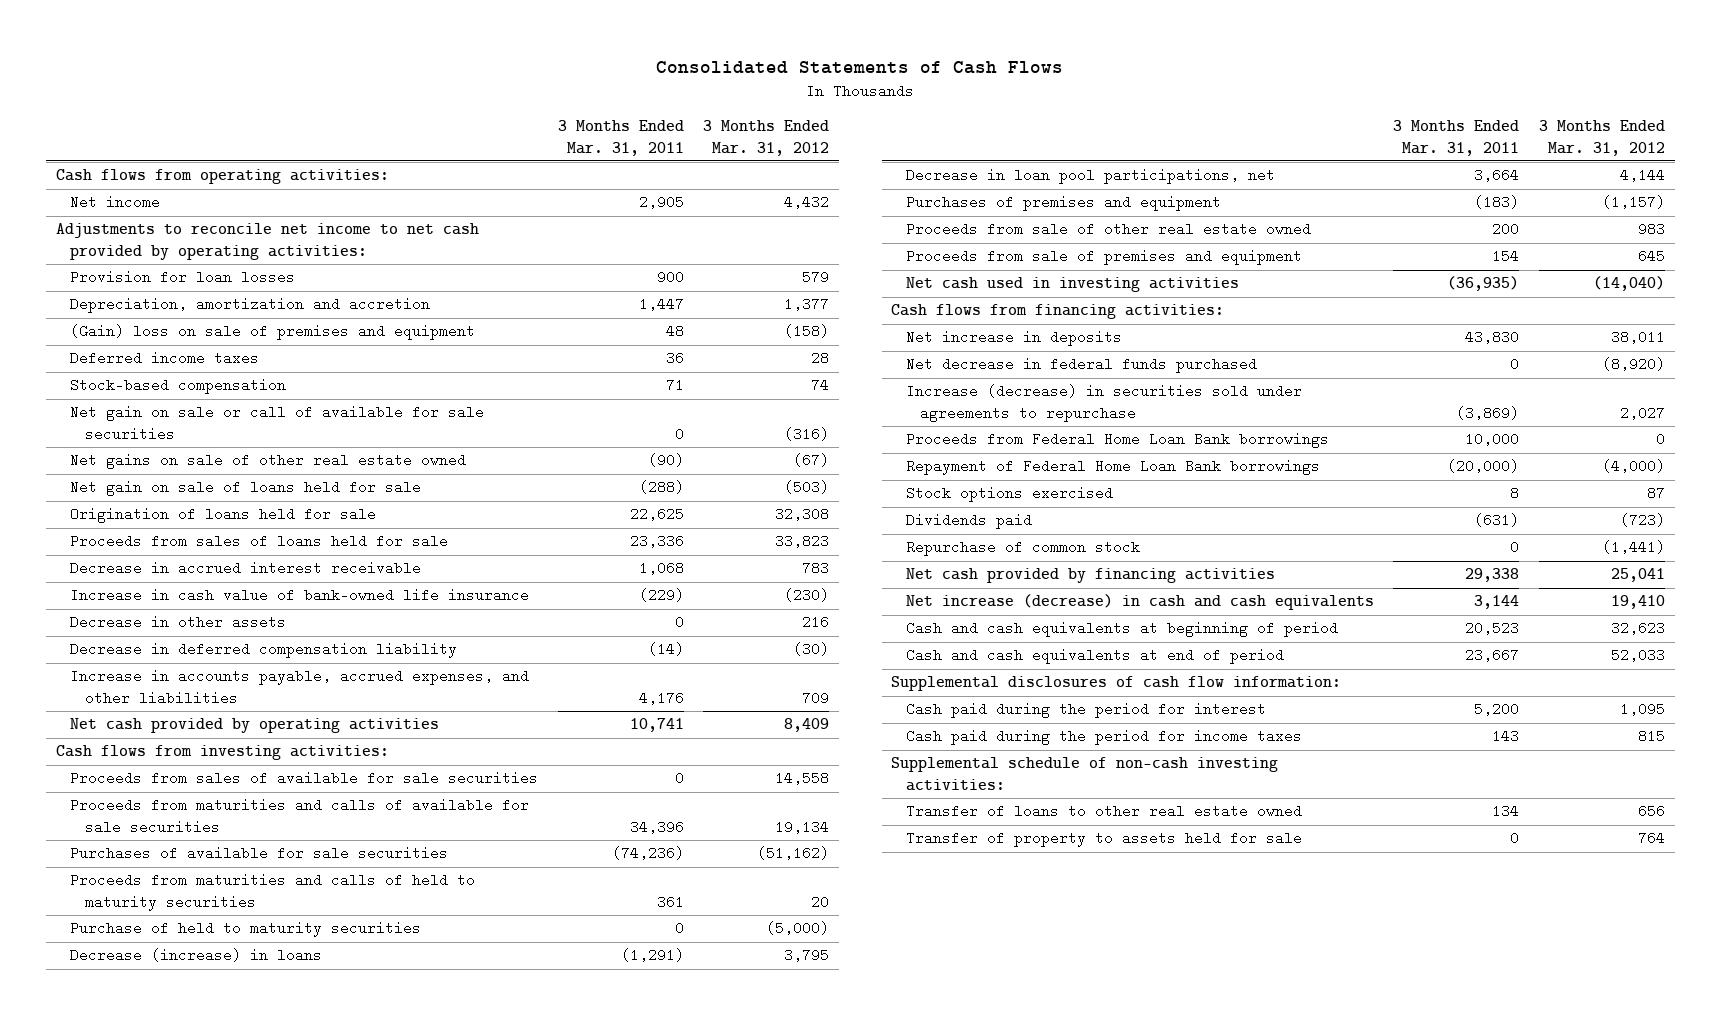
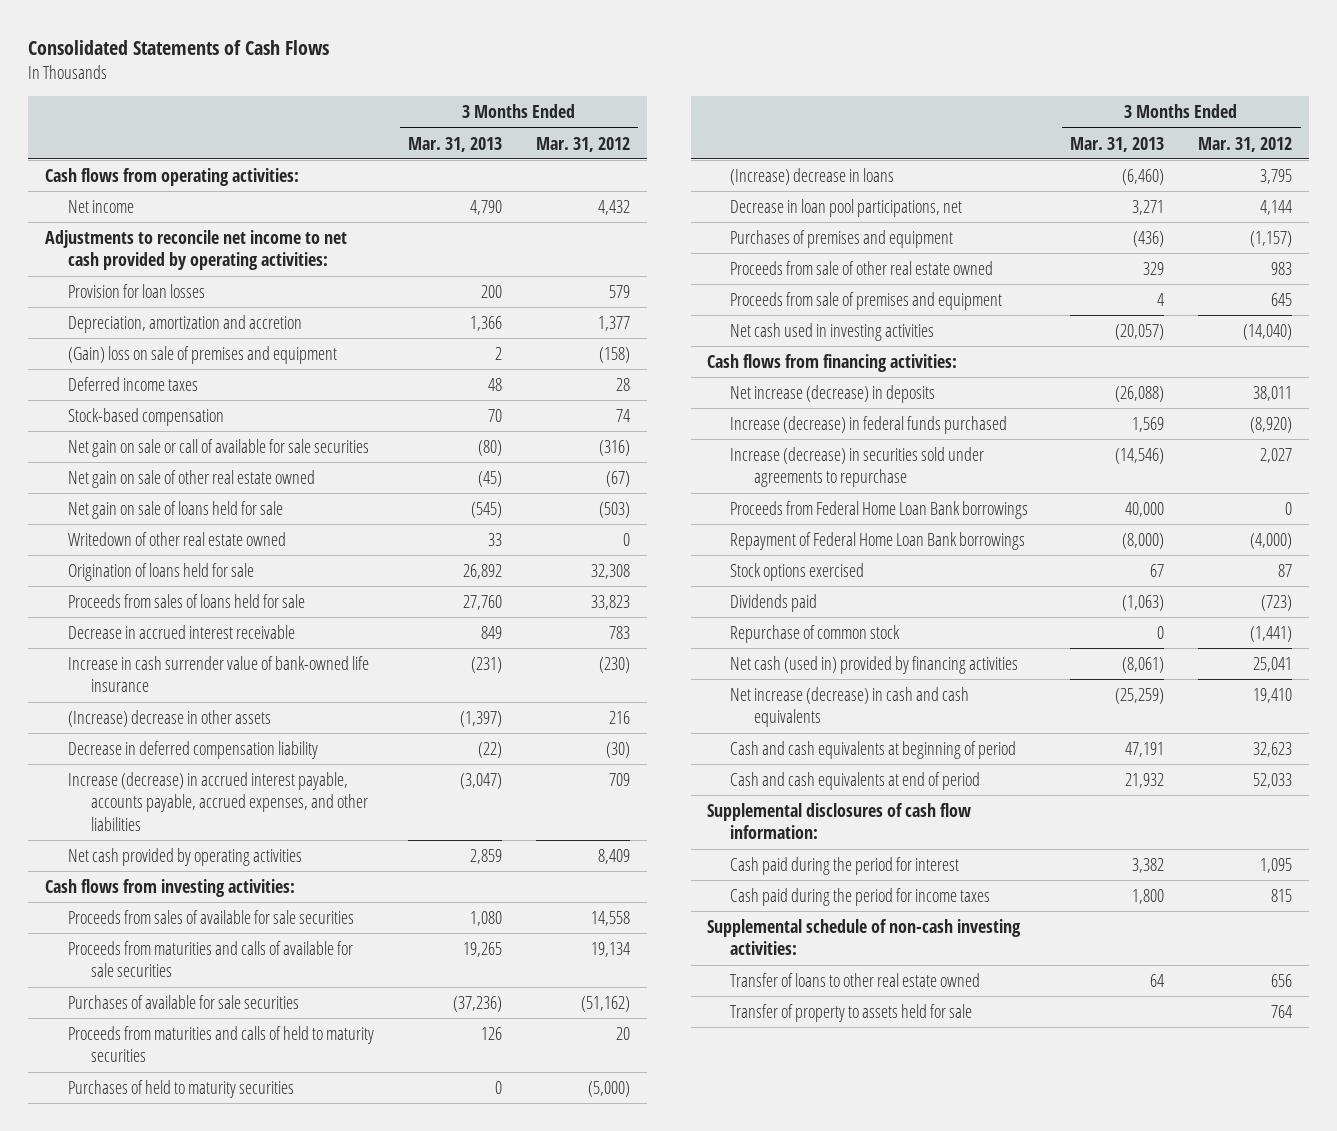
[557,120,684,156] 3 Months Ended Mar. 31, 2011 -> none
none -> [407,136,502,152] Mar. 31, 2013
[70,453,467,470] Net gains on sale of other real estate owned -> [68,469,316,488] Net gain on sale of other real estate owned
none -> [68,531,287,546] Writedown of other real estate owned
[70,588,530,603] Increase in cash value of bank-owned life insurance -> [68,655,370,693] Increase in cash surrender value of bank-owned life insurance
[70,615,287,630] Decrease in other assets -> [68,709,272,727] (Increase) decrease in other assets
[70,669,530,705] Increase in accounts payable, accrued expenses, and other liabilities -> [68,771,369,831] Increase (decrease) in accrued interest payable, accounts payable, accrued expenses, and other liabilities
[70,921,422,938] Purchase of held to maturity securities -> [68,1079,295,1098] Purchases of held to maturity securities
[70,948,323,963] Decrease (increase) in loans -> [730,167,895,185] (Increase) decrease in loans
[905,330,1122,347] Net increase in deposits -> [730,384,936,403] Net increase (decrease) in deposits
[905,357,1257,374] Net decrease in federal funds purchased -> [730,415,1008,434] Increase (decrease) in federal funds purchased
[905,568,1275,584] Net cash provided by financing activities -> [730,655,1019,674] Net cash (used in) provided by financing activities

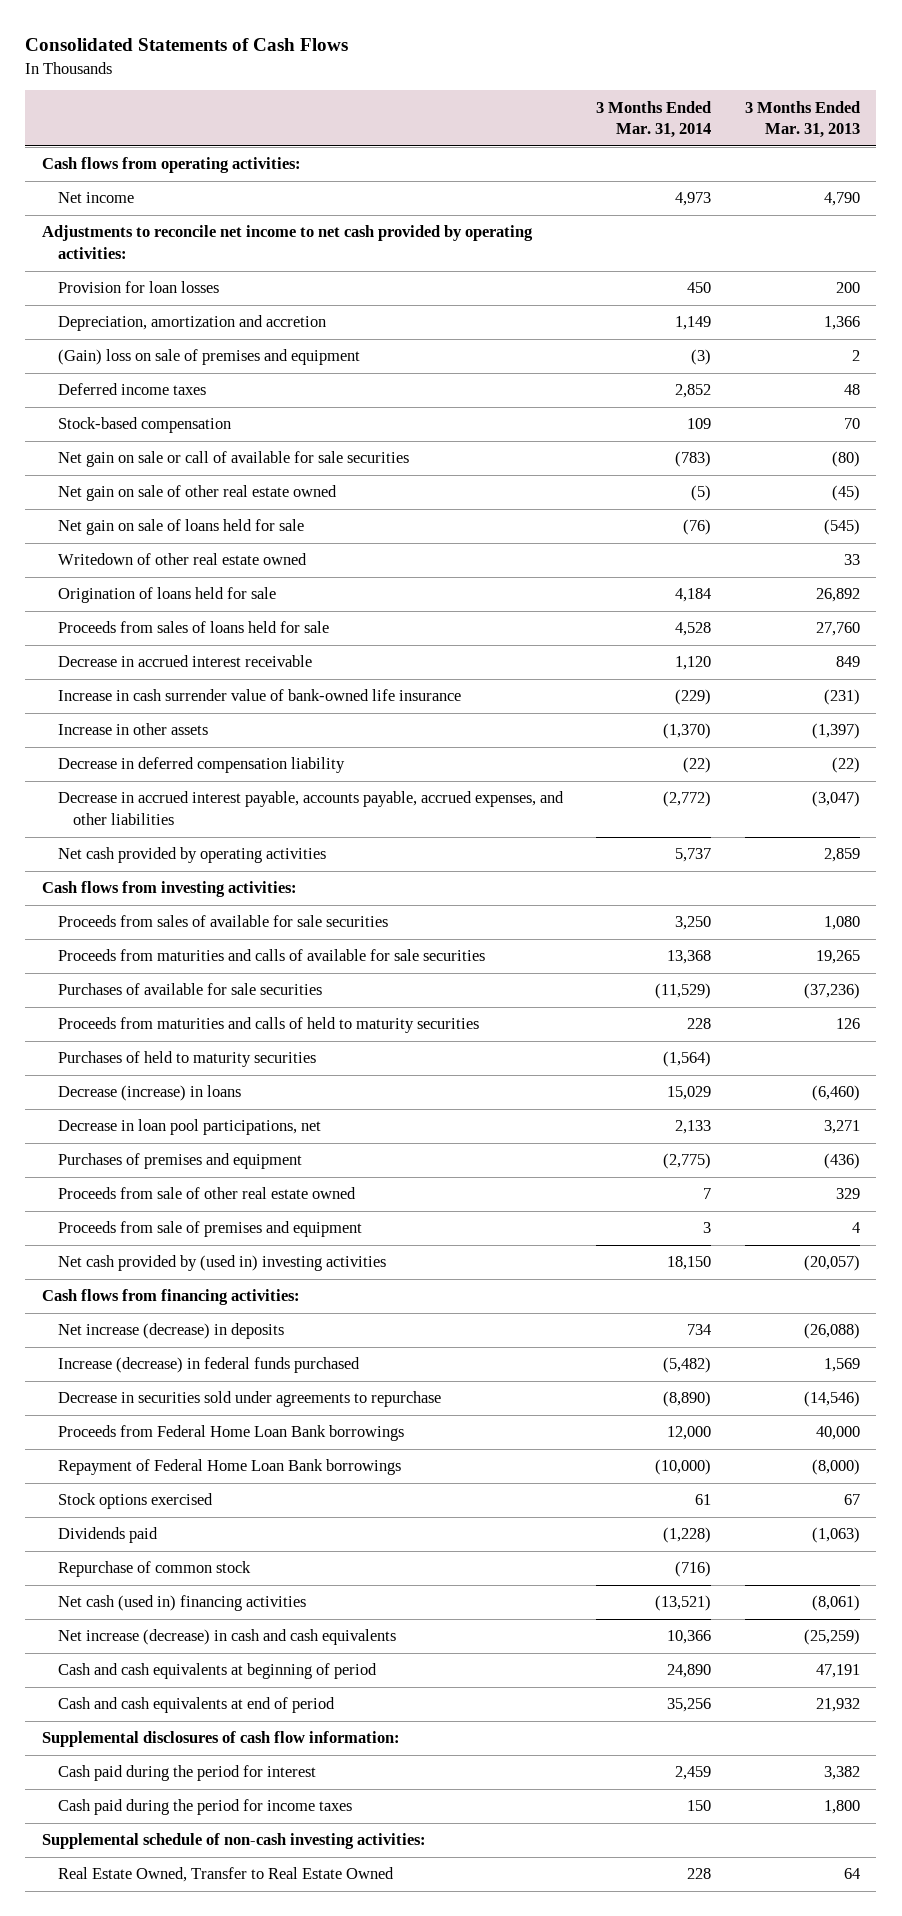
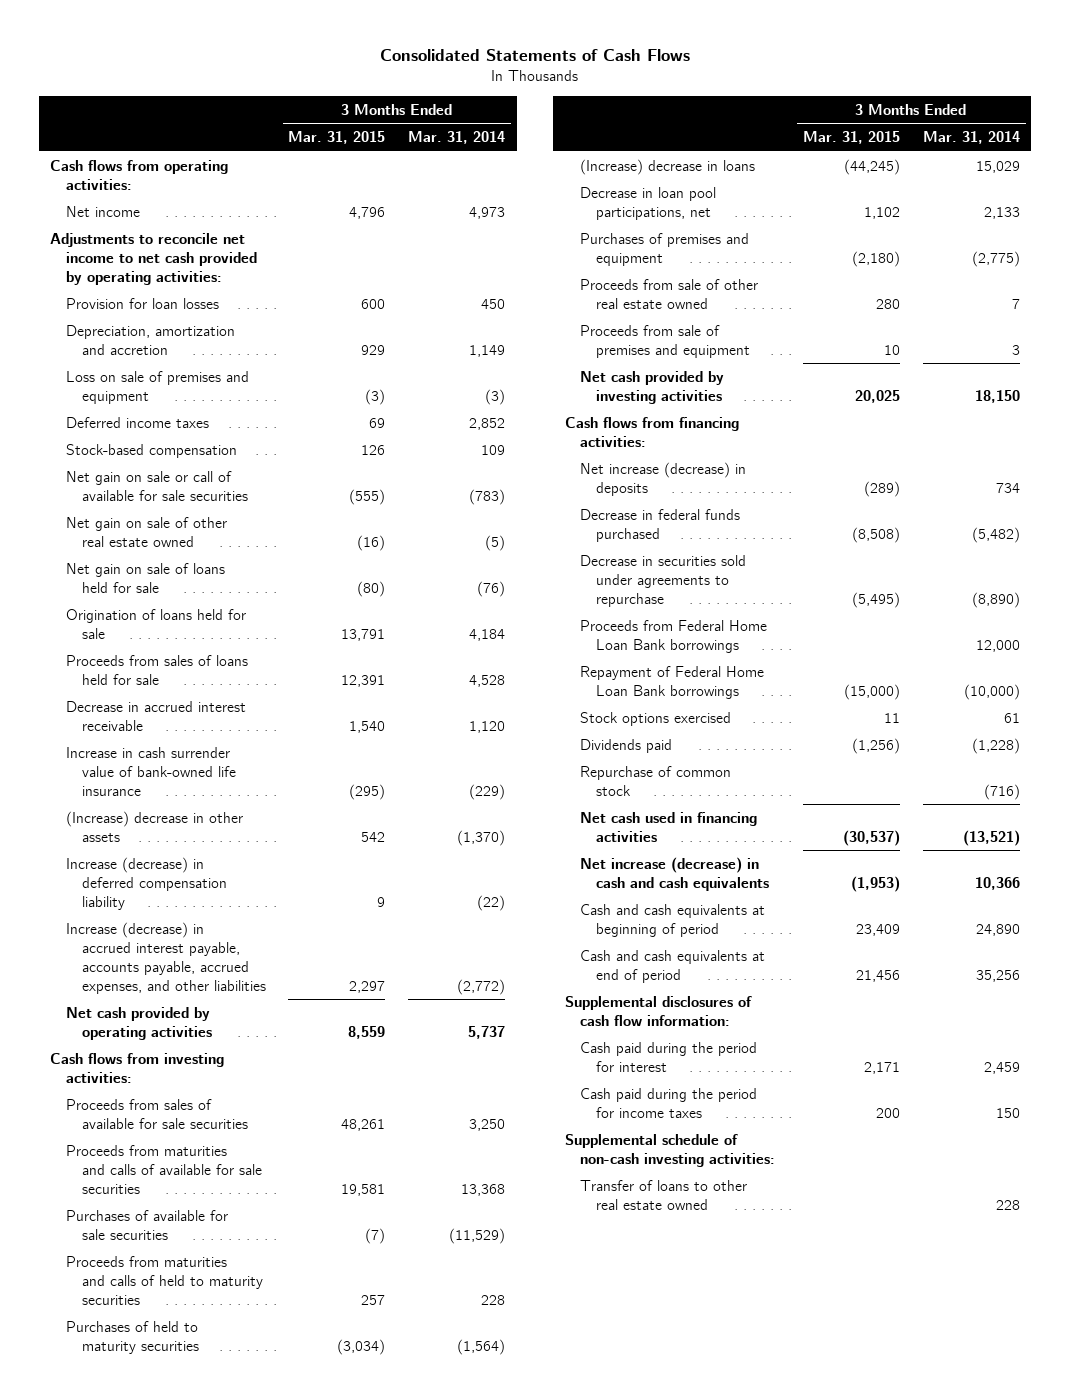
[744,100,860,139] 3 Months Ended Mar. 31, 2013 -> none
none -> [288,130,386,144] Mar. 31, 2015
[57,349,360,366] (Gain) loss on sale of premises and equipment -> [65,370,249,404] Loss on sale of premises and equipment
[57,553,307,566] Writedown of other real estate owned -> none
[57,723,208,736] Increase in other assets -> [65,810,243,842] (Increase) decrease in other assets
[57,757,345,774] Decrease in deferred compensation liability -> [65,856,227,910] Increase (decrease) in deferred compensation liability
[57,791,564,825] Decrease in accrued interest payable, accounts payable, accrued expenses, and other liabilities -> [65,921,266,994] Increase (decrease) in accrued interest payable, accounts payable, accrued expenses, and other liabilities
[57,1085,241,1102] Decrease (increase) in loans -> [580,158,756,175] (Increase) decrease in loans
[57,1255,386,1272] Net cash provided by (used in) investing activities -> [580,370,725,404] Net cash provided by investing activities
[57,1357,360,1374] Increase (decrease) in federal funds purchased -> [580,508,741,542] Decrease in federal funds purchased
[57,1595,306,1612] Net cash (used in) financing activities -> [580,811,758,842] Net cash used in financing activities
[57,1867,394,1883] Real Estate Owned, Transfer to Real Estate Owned -> [580,1179,748,1210] Transfer of loans to other real estate owned

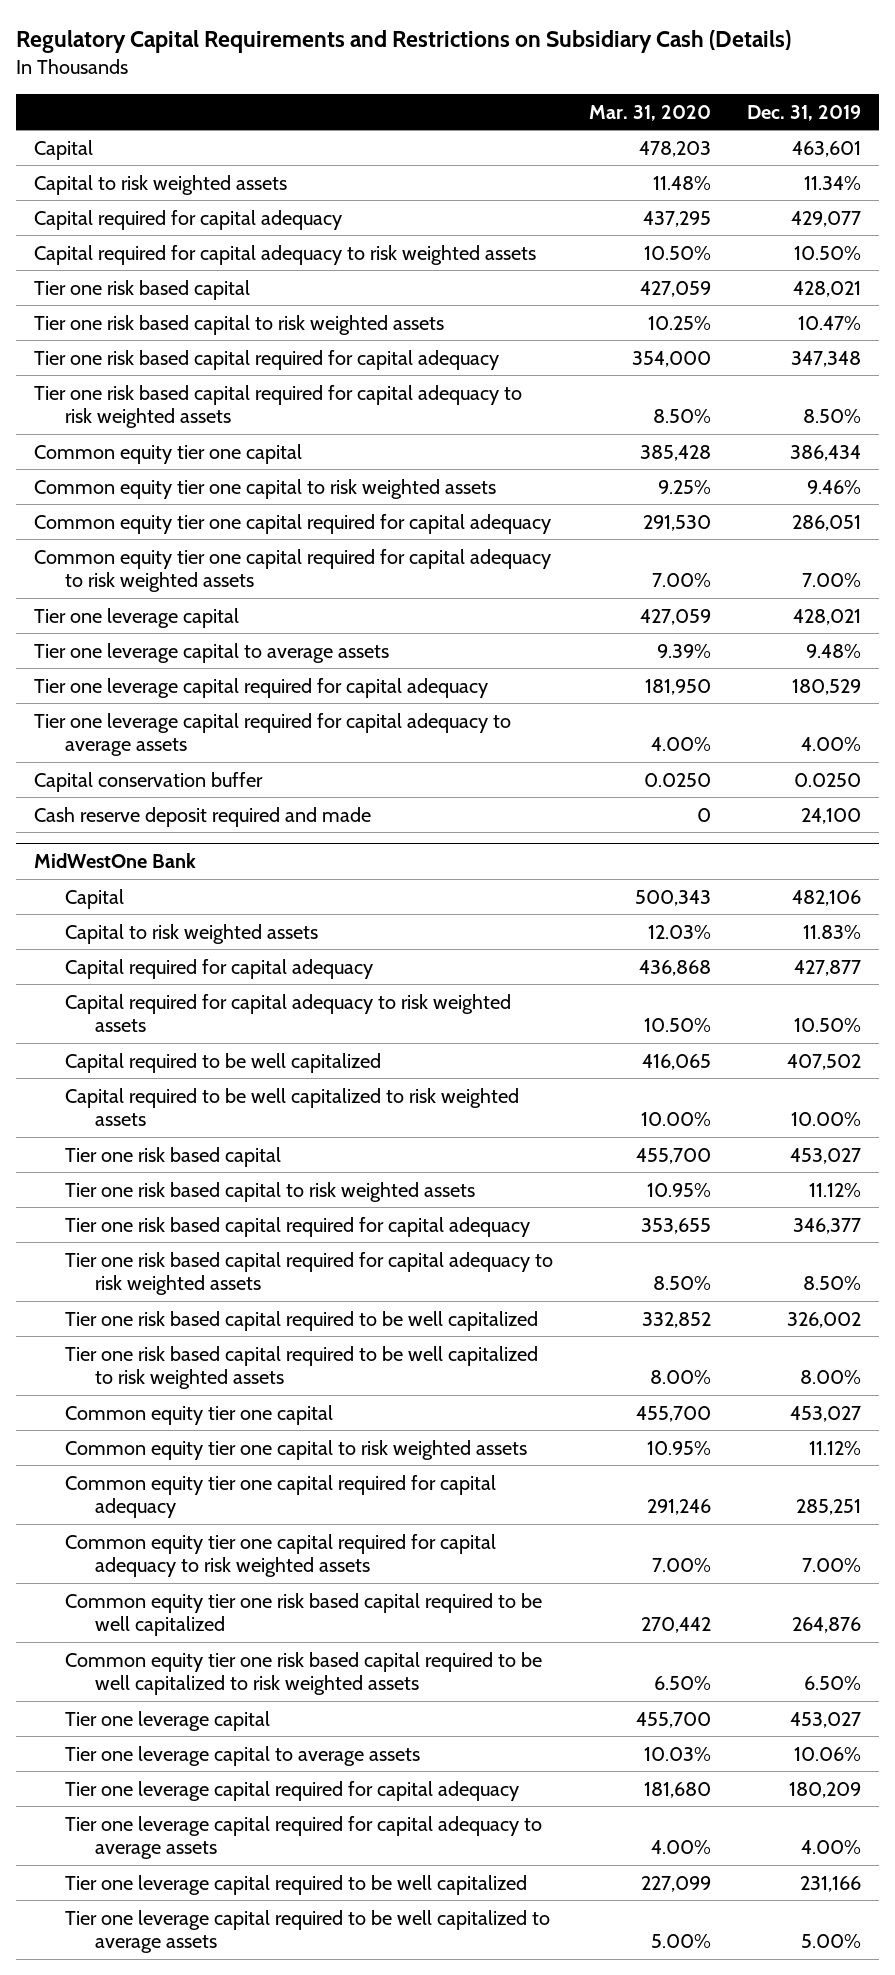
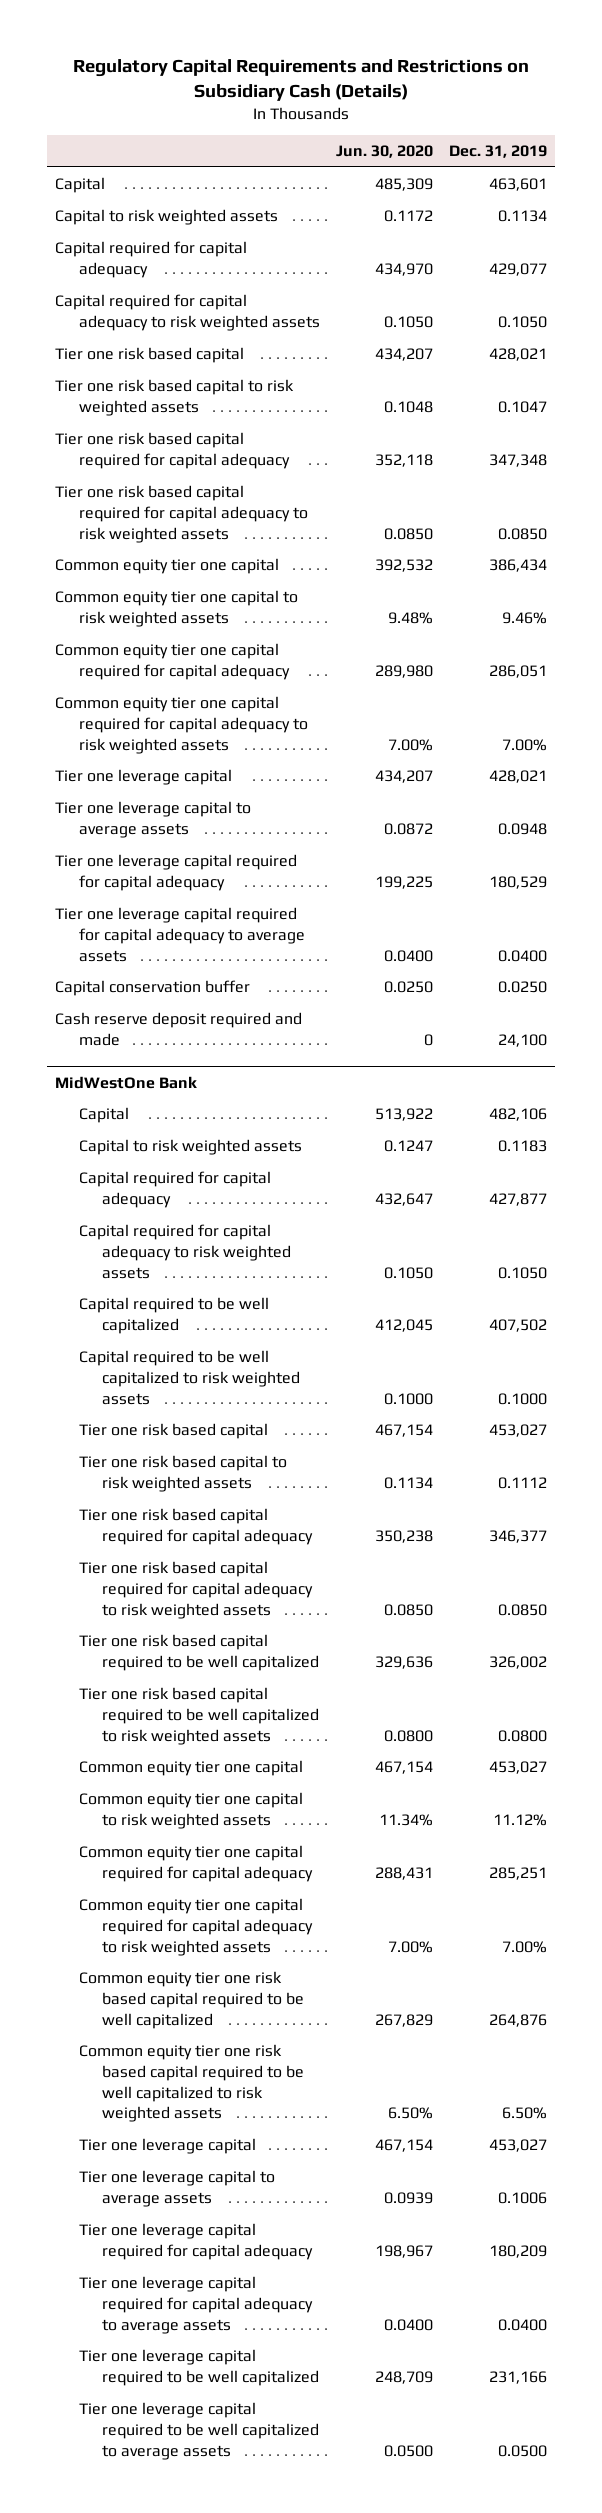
[588,104,711,121] Mar. 31, 2020 -> none
none -> [335,144,433,158] Jun. 30, 2020
[803,175,861,190] 11.34% -> [498,210,548,223] 0.1134
[793,245,861,260] 10.50% -> [498,315,548,328] 0.1050
[797,315,861,330] 10.47% -> [498,400,548,413] 0.1047
[802,409,861,424] 8.50% -> [498,527,548,540] 0.0850
[805,643,861,658] 9.48% -> [498,822,548,835] 0.0948
[800,737,861,752] 4.00% -> [498,949,548,962] 0.0400
[802,924,861,939] 11.83% -> [498,1140,548,1153] 0.1183
[793,1018,861,1033] 10.50% -> [498,1266,548,1279] 0.1050
[790,1112,861,1127] 10.00% -> [498,1392,548,1405] 0.1000
[808,1182,861,1197] 11.12% -> [498,1476,548,1489] 0.1112
[802,1276,861,1291] 8.50% -> [498,1603,548,1616] 0.0850
[799,1370,861,1385] 8.00% -> [498,1729,548,1742] 0.0800
[793,1746,861,1761] 10.06% -> [498,2191,548,2204] 0.1006
[800,1840,861,1855] 4.00% -> [498,2318,548,2331] 0.0400
[800,1934,861,1949] 5.00% -> [498,2444,548,2457] 0.0500

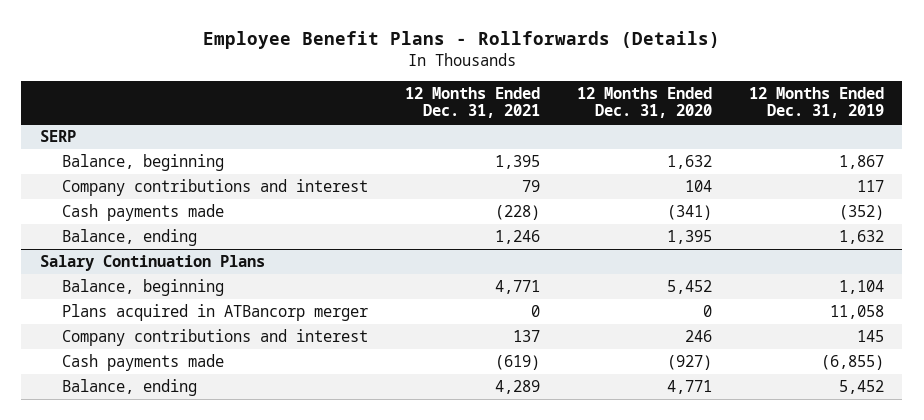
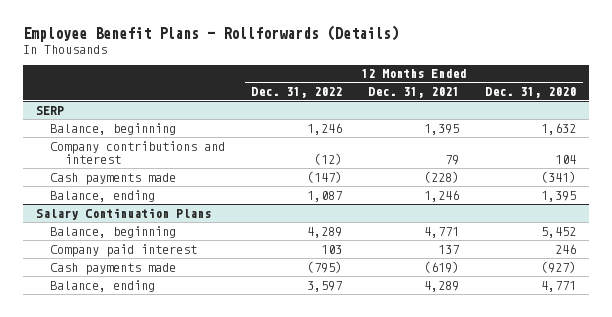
[748,86,884,119] 12 Months Ended Dec. 31, 2019 -> none
none -> [251,86,343,98] Dec. 31, 2022
[61,303,368,321] Plans acquired in ATBancorp merger -> none
[61,328,368,346] Company contributions and interest -> [50,243,198,257] Company paid interest

